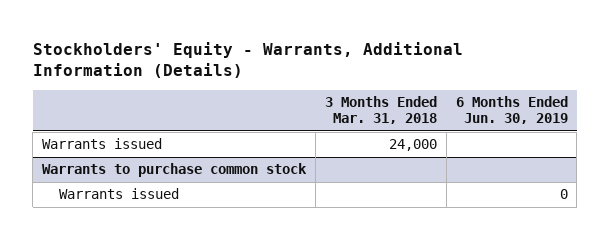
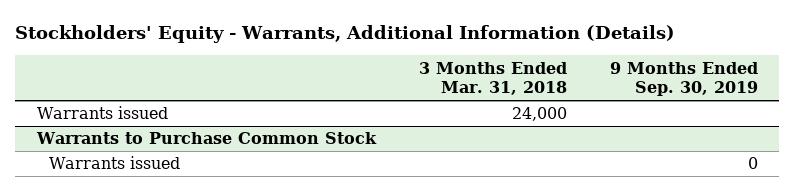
[455,96,568,125] 6 Months Ended Jun. 30, 2019 -> none
none -> [609,61,758,97] 9 Months Ended Sep. 30, 2019
[42,163,308,178] Warrants to purchase common stock -> [35,132,377,145] Warrants to Purchase Common Stock

